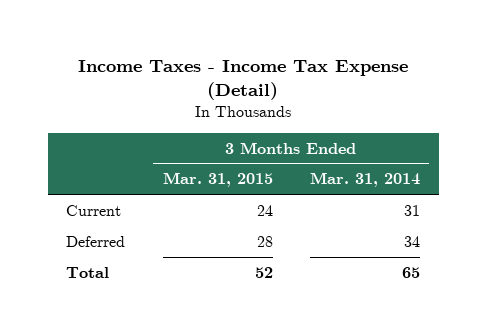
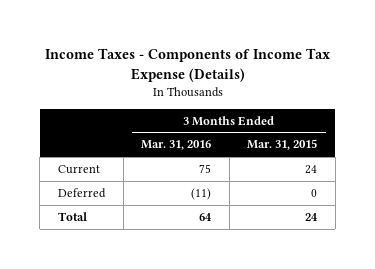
[78,59,409,101] Income Taxes - Income Tax Expense (Detail) -> [44,48,330,82] Income Taxes - Components of Income Tax Expense (Details)
[310,172,421,188] Mar. 31, 2014 -> none
none -> [141,140,212,151] Mar. 31, 2016
[256,235,273,247] 28 -> [311,188,318,197] 0
[254,266,273,278] 52 -> [305,212,319,221] 24

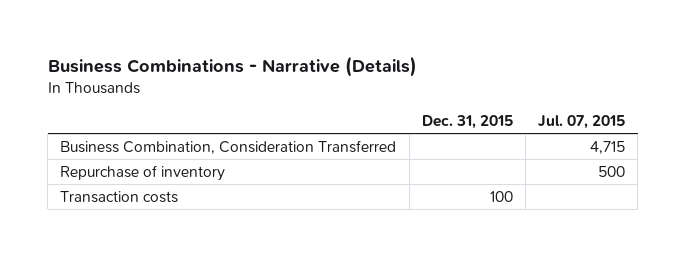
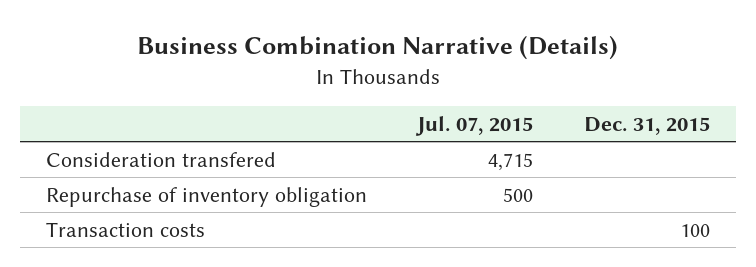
[47,55,417,77] Business Combinations - Narrative (Details) -> [136,35,618,61] Business Combination Narrative (Details)
[60,139,397,154] Business Combination, Consideration Transferred -> [45,151,276,167] Consideration transfered
[60,164,226,181] Repurchase of inventory -> [45,186,367,207] Repurchase of inventory obligation

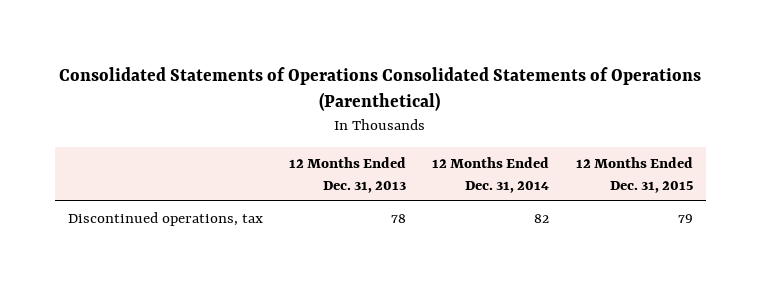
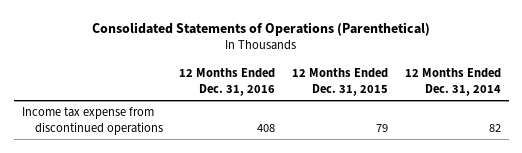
[59,66,702,112] Consolidated Statements of Operations Consolidated Statements of Operations (Parenthetical) -> [92,21,431,36] Consolidated Statements of Operations (Parenthetical)
[289,156,407,193] 12 Months Ended Dec. 31, 2013 -> none
none -> [179,67,276,97] 12 Months Ended Dec. 31, 2016
[67,212,263,227] Discontinued operations, tax -> [21,107,163,136] Income tax expense from discontinued operations

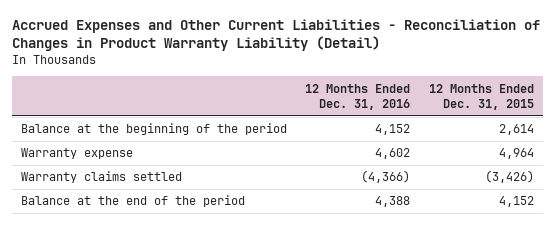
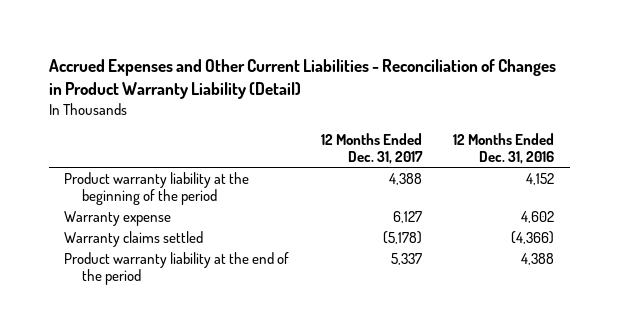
[428,83,534,110] 12 Months Ended Dec. 31, 2015 -> none
none -> [320,133,423,165] 12 Months Ended Dec. 31, 2017
[20,123,287,136] Balance at the beginning of the period -> [64,171,250,206] Product warranty liability at the beginning of the period
[20,195,245,208] Balance at the end of the period -> [64,251,290,286] Product warranty liability at the end of the period

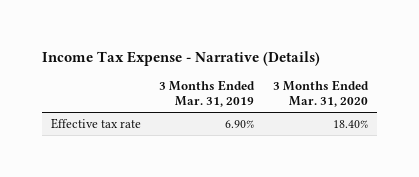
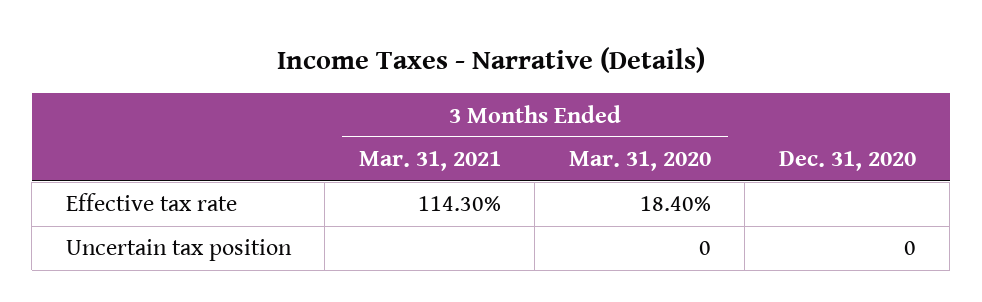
[42,51,321,67] Income Tax Expense - Narrative (Details) -> [276,47,705,74] Income Taxes - Narrative (Details)
[159,80,256,108] 3 Months Ended Mar. 31, 2019 -> none
none -> [358,151,501,172] Mar. 31, 2021
none -> [778,151,916,172] Dec. 31, 2020
none -> [65,239,292,262] Uncertain tax position

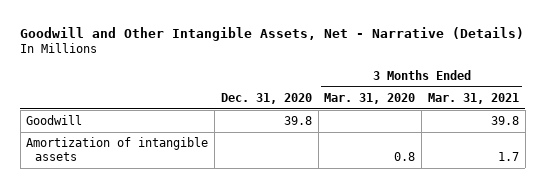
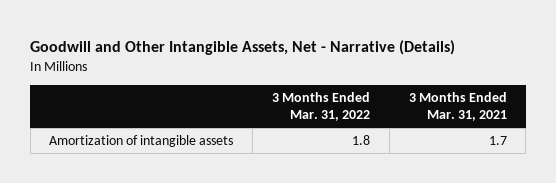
[220,92,312,104] Dec. 31, 2020 -> none
[324,92,416,104] Mar. 31, 2020 -> none
none -> [271,92,370,122] 3 Months Ended Mar. 31, 2022
[26,115,83,126] Goodwill -> none

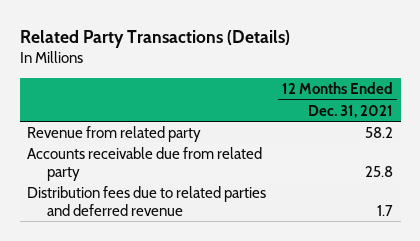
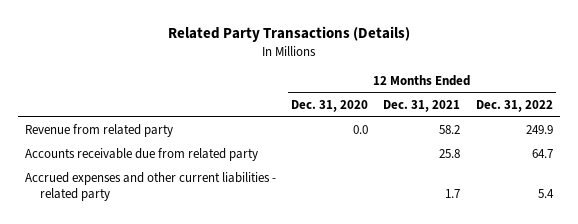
none -> [291,99,369,112] Dec. 31, 2020
none -> [475,99,553,112] Dec. 31, 2022
[27,185,267,216] Distribution fees due to related parties and deferred revenue -> [25,172,277,202] Accrued expenses and other current liabilities - related party

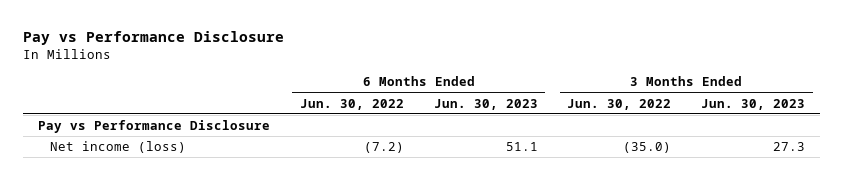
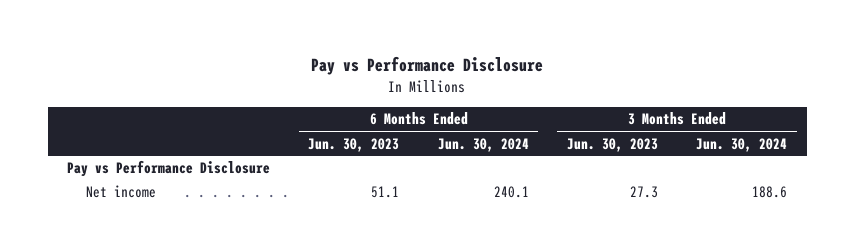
[299,98,404,110] Jun. 30, 2022 -> none
[567,98,672,110] Jun. 30, 2022 -> none
none -> [437,137,529,152] Jun. 30, 2024
none -> [696,137,788,152] Jun. 30, 2024
[49,141,186,154] Net income (loss) -> [86,185,157,199] Net income

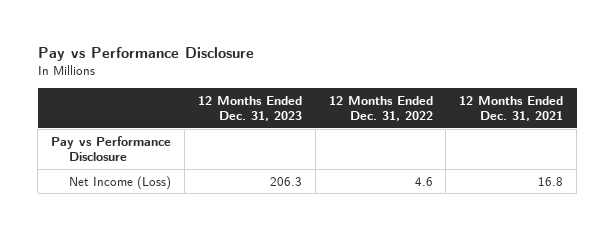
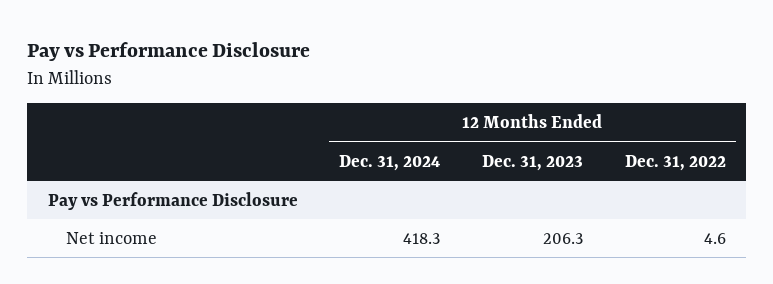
[459,96,564,122] 12 Months Ended Dec. 31, 2021 -> none
none -> [339,154,441,171] Dec. 31, 2024
[68,175,171,190] Net Income (Loss) -> [65,231,157,244] Net income

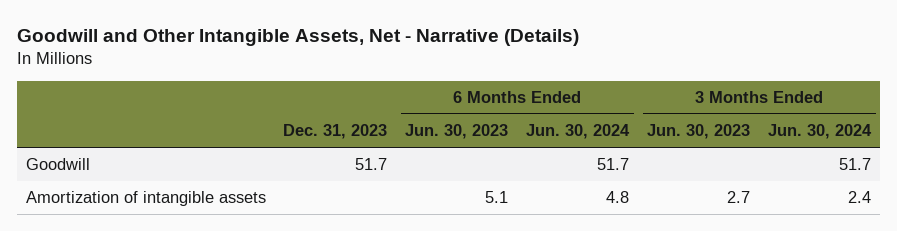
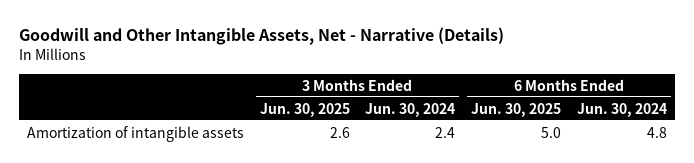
[283,124,388,140] Dec. 31, 2023 -> none
[405,124,509,140] Jun. 30, 2023 -> none
[647,124,751,140] Jun. 30, 2023 -> none
none -> [259,102,350,117] Jun. 30, 2025
none -> [470,102,561,117] Jun. 30, 2025
[25,158,90,171] Goodwill -> none

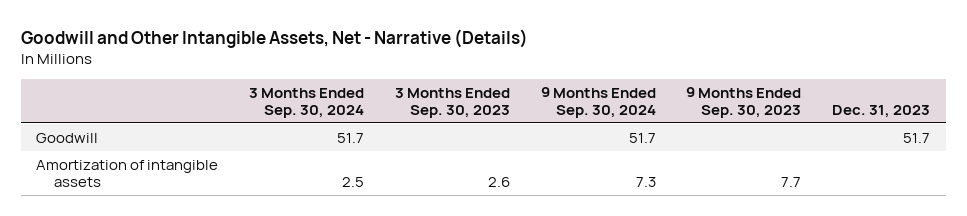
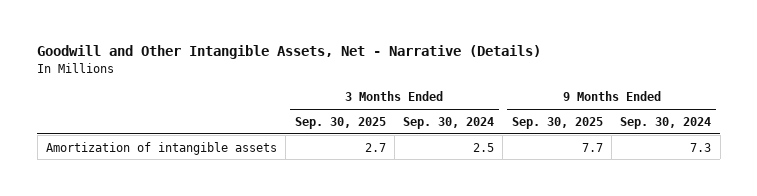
[394,87,510,118] 3 Months Ended Sep. 30, 2023 -> none
[686,86,802,118] 9 Months Ended Sep. 30, 2023 -> none
[832,104,931,118] Dec. 31, 2023 -> none
none -> [294,116,386,129] Sep. 30, 2025
none -> [511,116,603,129] Sep. 30, 2025
[36,132,99,143] Goodwill -> none

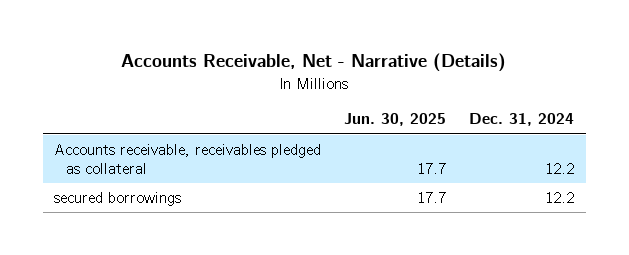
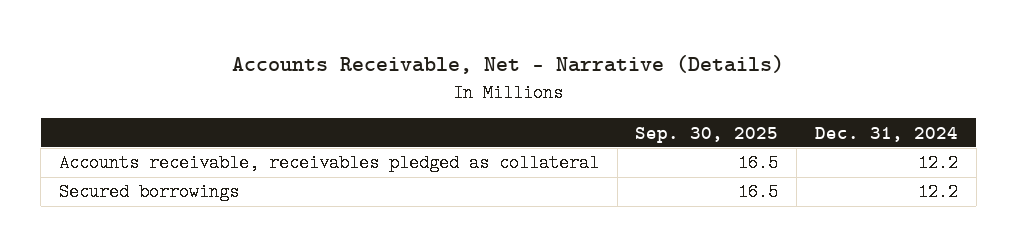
[344,113,447,127] Jun. 30, 2025 -> none
none -> [635,126,779,143] Sep. 30, 2025
[54,192,182,207] secured borrowings -> [58,183,239,202] Secured borrowings

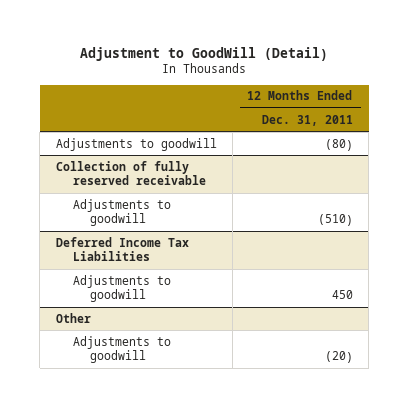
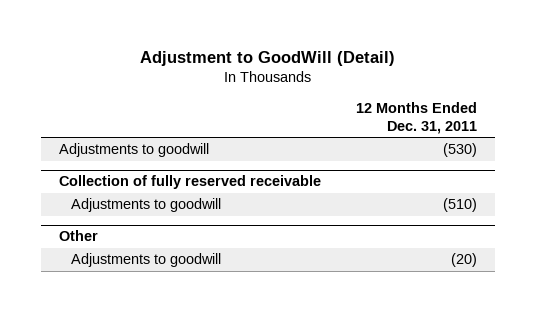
[324,138,353,151] (80) -> [443,143,478,158] (530)
[55,236,189,262] Deferred Income Tax Liabilities -> none
[72,274,171,303] Adjustments to goodwill -> none

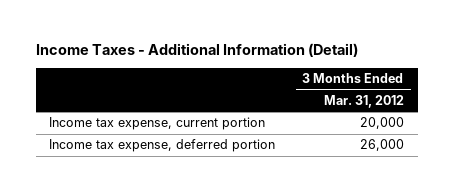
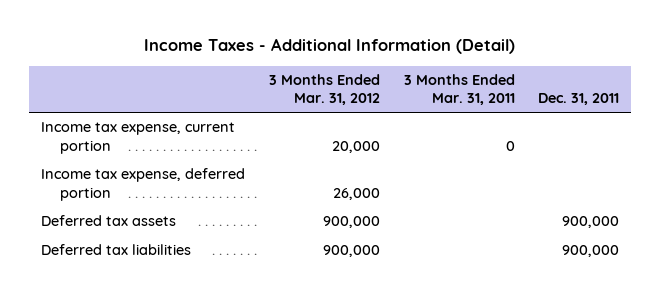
none -> [403,74,515,106] 3 Months Ended Mar. 31, 2011
none -> [538,93,620,106] Dec. 31, 2011
none -> [40,215,176,227] Deferred tax assets
none -> [40,244,191,256] Deferred tax liabilities

